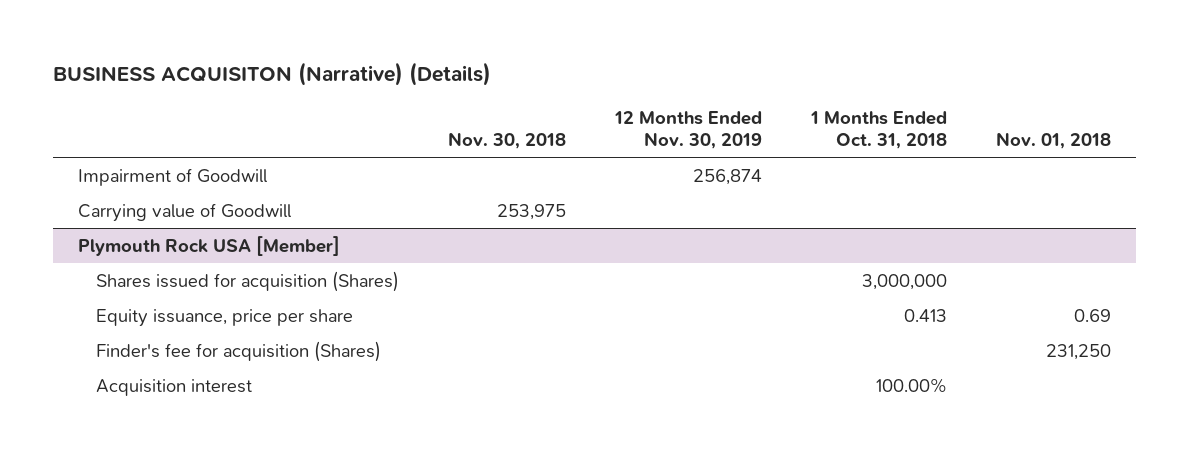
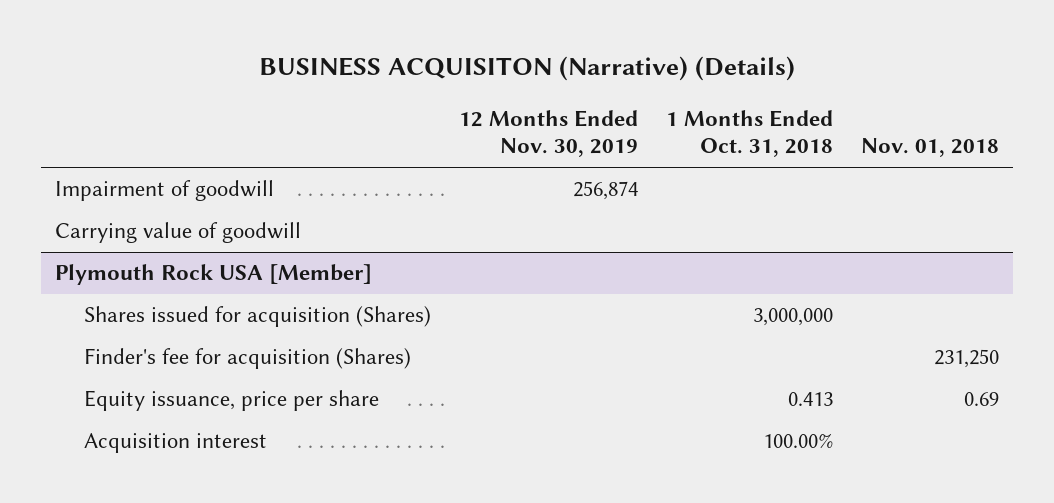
[448,131,567,149] Nov. 30, 2018 -> none
[77,167,267,186] Impairment of Goodwill -> [54,180,274,202] Impairment of goodwill
[77,202,291,222] Carrying value of Goodwill -> [54,222,301,244] Carrying value of goodwill
[96,308,354,327] Equity issuance, price per share -> [83,390,379,412] Equity issuance, price per share

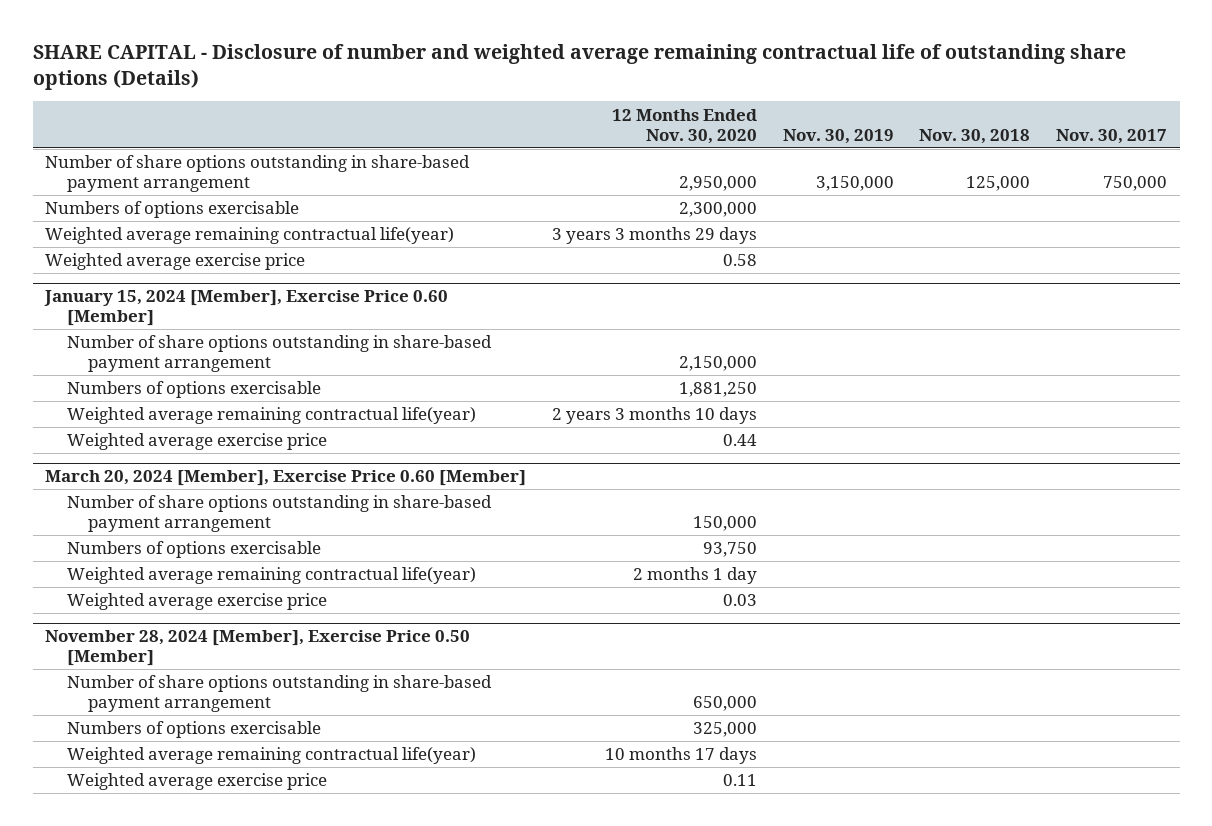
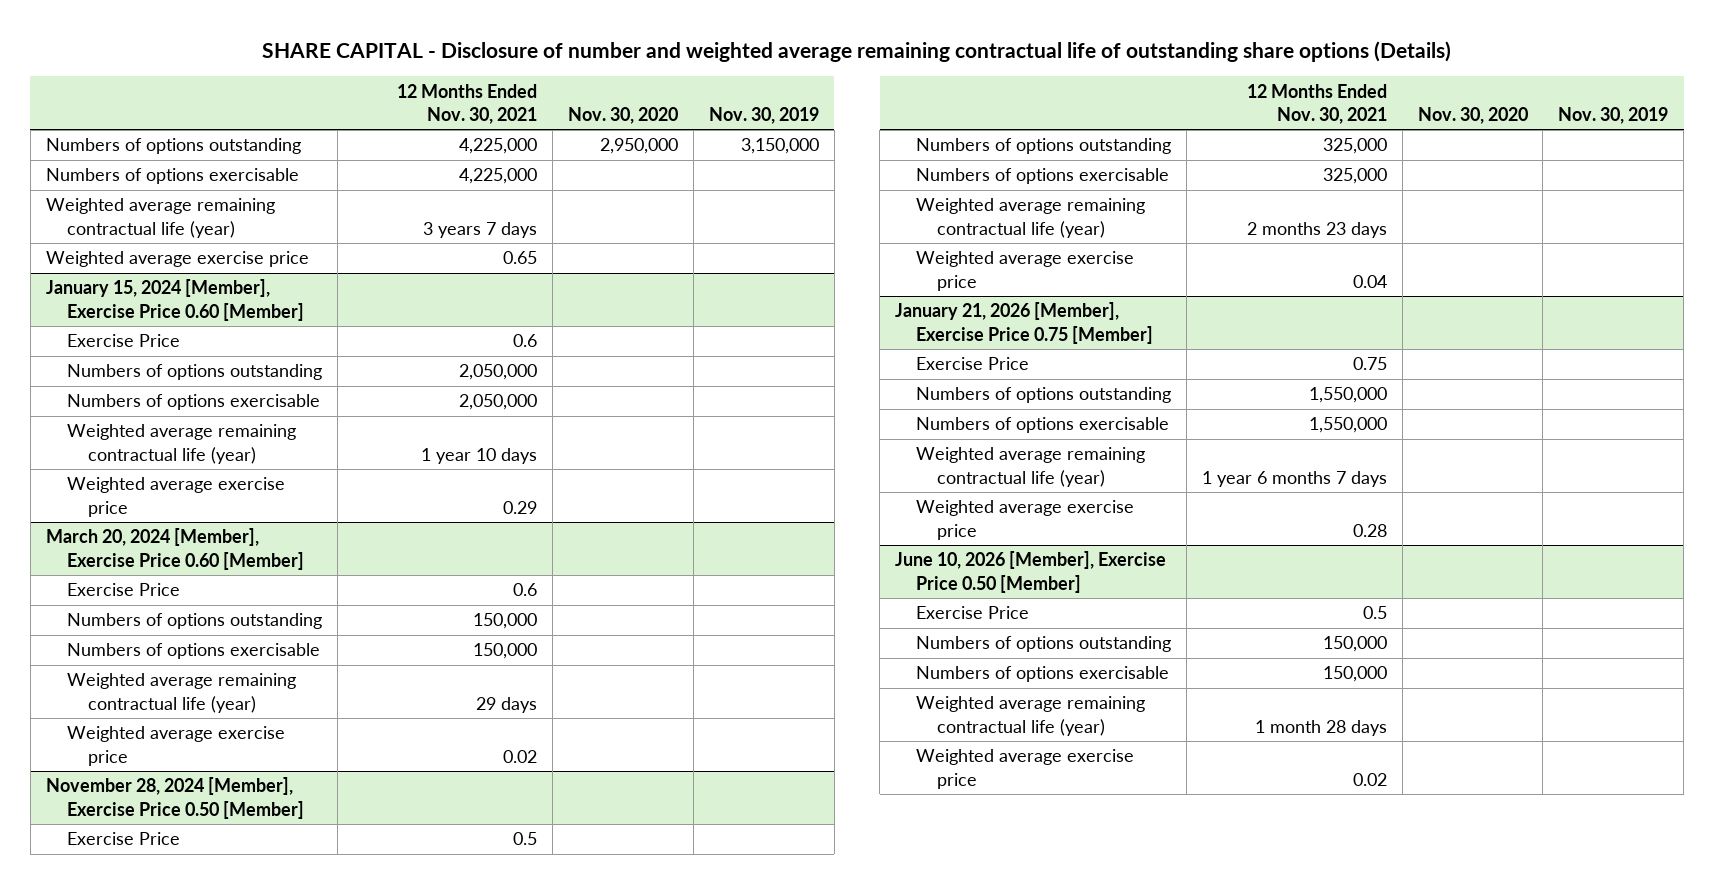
[611,108,757,144] 12 Months Ended Nov. 30, 2020 -> none
[919,128,1031,144] Nov. 30, 2018 -> none
[1055,128,1167,144] Nov. 30, 2017 -> none
none -> [397,83,538,124] 12 Months Ended Nov. 30, 2021
none -> [568,106,679,124] Nov. 30, 2020
[45,155,471,193] Number of share options outstanding in share-based payment arrangement -> [45,138,301,155] Numbers of options outstanding
[45,227,455,245] Weighted average remaining contractual life(year) -> [45,198,275,238] Weighted average remaining contractual life (year)
none -> [66,334,180,348] Exercise Price
[66,335,492,373] Number of share options outstanding in share-based payment arrangement -> [66,364,322,381] Numbers of options outstanding
[66,407,476,425] Weighted average remaining contractual life(year) -> [66,424,296,464] Weighted average remaining contractual life (year)
none -> [66,583,180,597] Exercise Price
[66,495,492,533] Number of share options outstanding in share-based payment arrangement -> [66,613,322,630] Numbers of options outstanding
[66,567,476,585] Weighted average remaining contractual life(year) -> [66,673,296,713] Weighted average remaining contractual life (year)
none -> [66,832,180,846] Exercise Price
[66,675,492,713] Number of share options outstanding in share-based payment arrangement -> [916,138,1172,155] Numbers of options outstanding
[66,747,476,765] Weighted average remaining contractual life(year) -> [916,198,1146,238] Weighted average remaining contractual life (year)
none -> [894,302,1154,344] January 21, 2026 [Member], Exercise Price 0.75 [Member]
none -> [916,357,1030,371] Exercise Price
none -> [916,387,1172,404] Numbers of options outstanding
none -> [916,417,1170,434] Numbers of options exercisable
none -> [916,447,1146,487] Weighted average remaining contractual life (year)
none -> [916,500,1135,540] Weighted average exercise price
none -> [894,551,1166,593] June 10, 2026 [Member], Exercise Price 0.50 [Member]
none -> [916,606,1030,620] Exercise Price
none -> [916,636,1172,653] Numbers of options outstanding
none -> [916,666,1170,683] Numbers of options exercisable
none -> [916,696,1146,736] Weighted average remaining contractual life (year)
none -> [916,749,1135,789] Weighted average exercise price

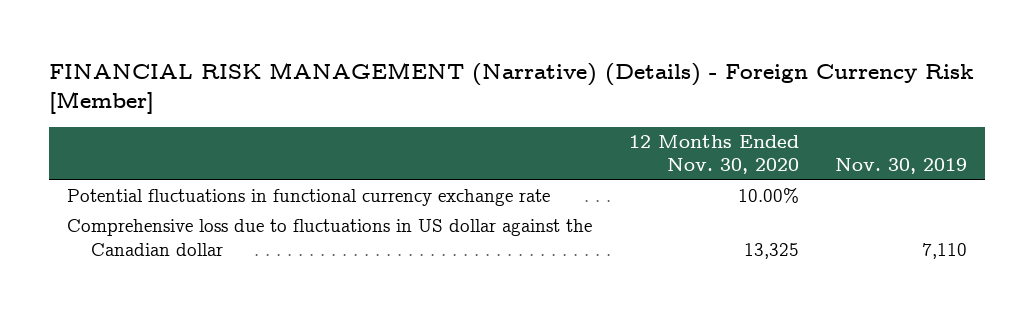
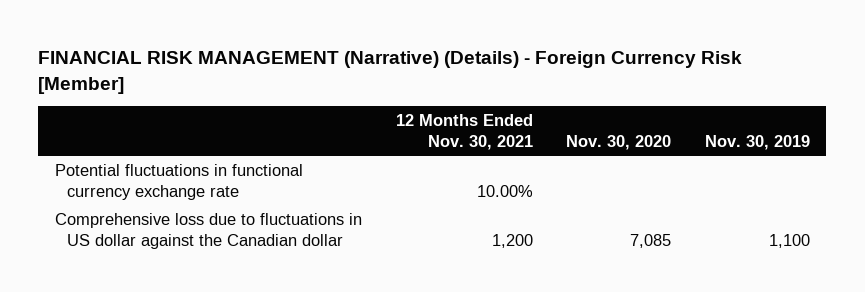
[628,135,799,175] 12 Months Ended Nov. 30, 2020 -> none
none -> [395,114,533,150] 12 Months Ended Nov. 30, 2021
none -> [566,134,672,150] Nov. 30, 2020
[922,242,968,259] 7,110 -> [768,233,810,248] 1,100

